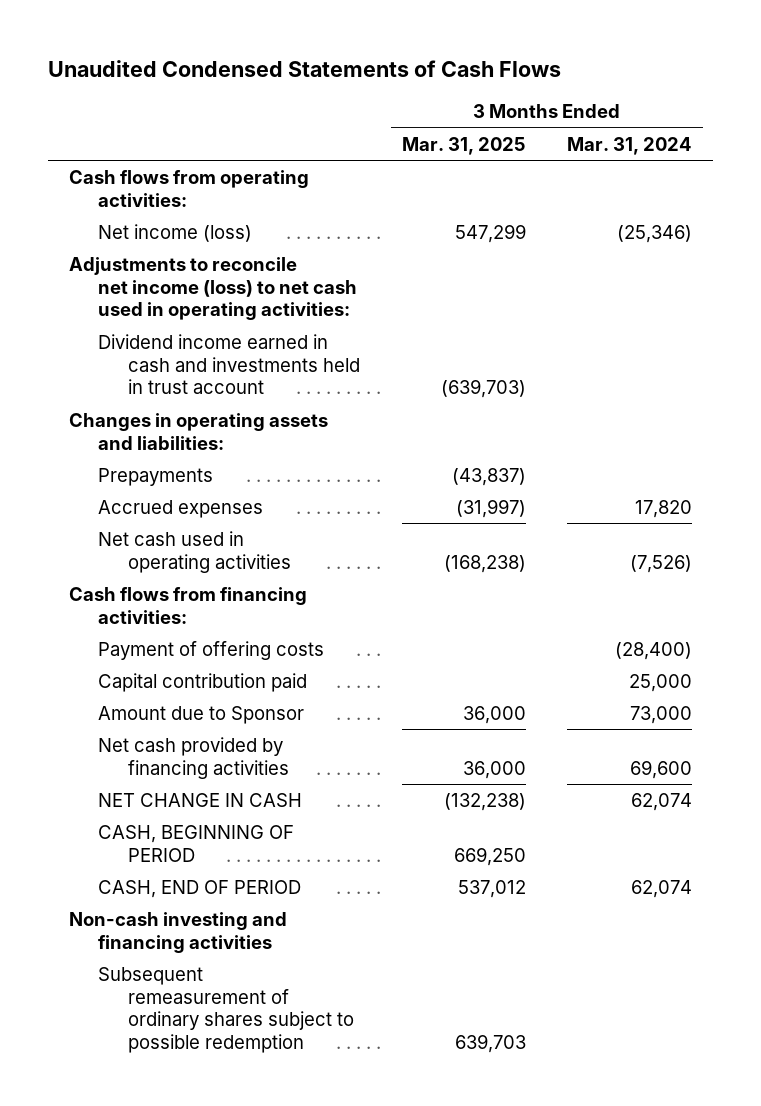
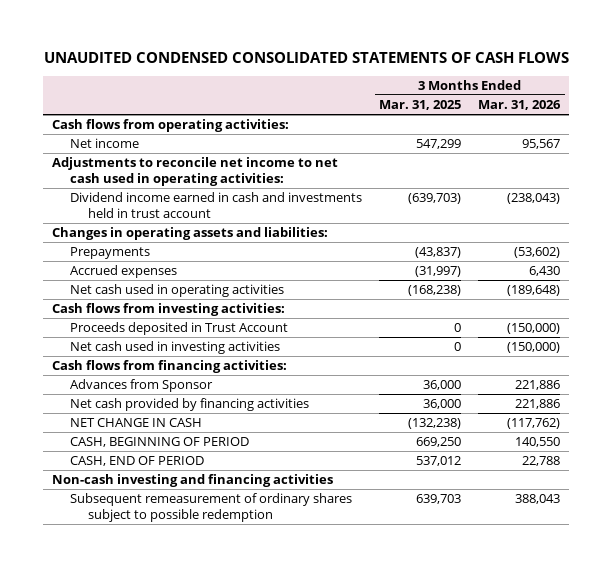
[47,59,561,77] Unaudited Condensed Statements of Cash Flows -> [44,51,570,63] UNAUDITED CONDENSED CONSOLIDATED STATEMENTS OF CASH FLOWS
[567,136,693,155] Mar. 31, 2024 -> none
none -> [478,99,562,110] Mar. 31, 2026
[98,224,253,243] Net income (loss) -> [70,138,140,149] Net income
[68,257,358,321] Adjustments to reconcile net income (loss) to net cash used in operating activities: -> [51,157,338,187] Adjustments to reconcile net income to net cash used in operating activities:
none -> [51,303,285,317] Cash flows from investing activities:
none -> [70,322,289,336] Proceeds deposited in Trust Account
none -> [70,341,281,355] Net cash used in investing activities
[98,641,325,661] Payment of offering costs -> none
[98,673,308,693] Capital contribution paid -> none
[98,706,305,725] Amount due to Sponsor -> [70,379,214,393] Advances from Sponsor

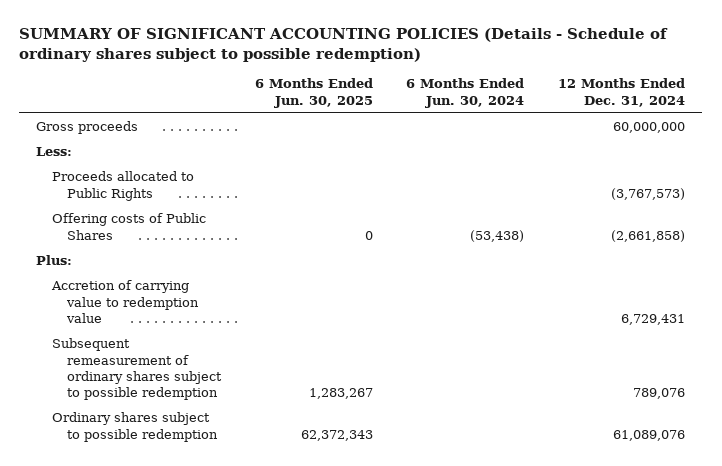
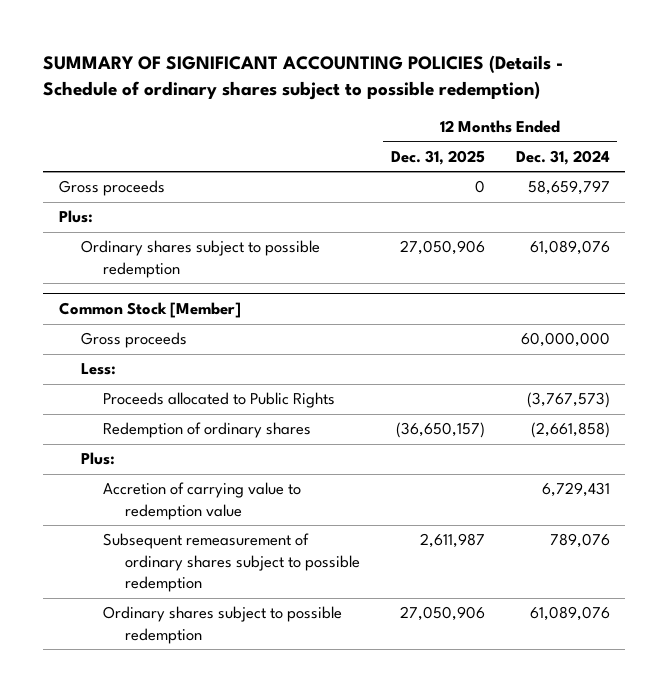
[254,78,373,108] 6 Months Ended Jun. 30, 2025 -> none
[406,78,525,108] 6 Months Ended Jun. 30, 2024 -> none
none -> [390,149,485,165] Dec. 31, 2025
none -> [58,180,165,197] Gross proceeds
none -> [58,210,93,224] Plus:
none -> [80,240,320,278] Ordinary shares subject to possible redemption
none -> [58,302,241,319] Common Stock [Member]
[51,213,206,240] Offering costs of Public Shares -> [102,422,311,439] Redemption of ordinary shares

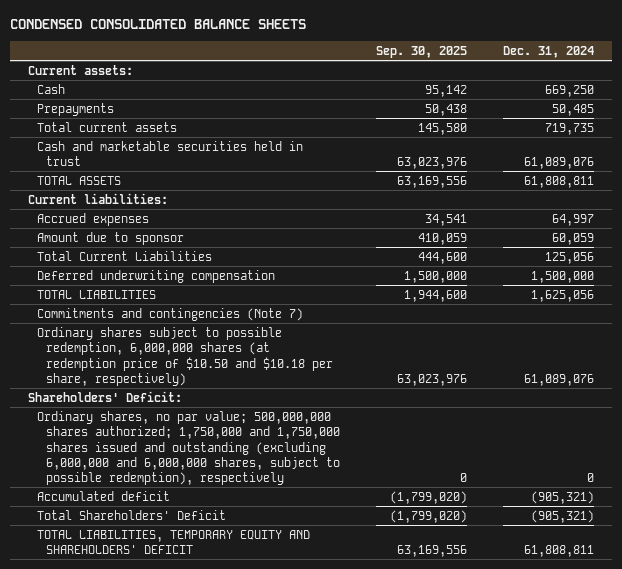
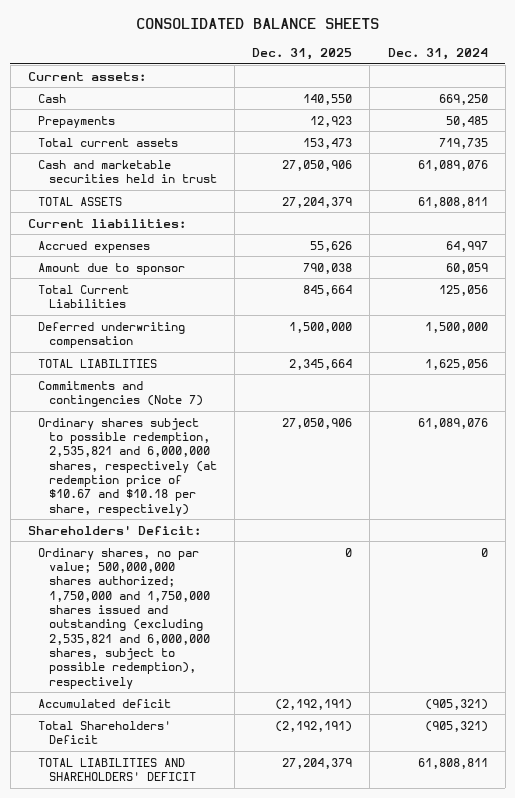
[10,19,307,30] CONDENSED CONSOLIDATED BALANCE SHEETS -> [135,17,379,29] CONSOLIDATED BALANCE SHEETS
[376,46,468,59] Sep. 30, 2025 -> none
none -> [252,47,353,60] Dec. 31, 2025
[37,326,333,386] Ordinary shares subject to possible redemption, 6,000,000 shares (at redemption price of $10.50 and $10.18 per share, respectively) -> [38,417,217,516] Ordinary shares subject to possible redemption, 2,535,821 and 6,000,000 shares, respectively (at redemption price of $10.67 and $10.18 per share, respectively)
[37,410,340,486] Ordinary shares, no par value; 500,000,000 shares authorized; 1,750,000 and 1,750,000 shares issued and outstanding (excluding 6,000,000 and 6,000,000 shares, subject to possible redemption), respectively -> [38,547,210,689] Ordinary shares, no par value; 500,000,000 shares authorized; 1,750,000 and 1,750,000 shares issued and outstanding (excluding 2,535,821 and 6,000,000 shares, subject to possible redemption), respectively
[37,529,311,555] TOTAL LIABILITIES, TEMPORARY EQUITY AND SHAREHOLDERS' DEFICIT -> [38,757,196,782] TOTAL LIABILITIES AND SHAREHOLDERS' DEFICIT

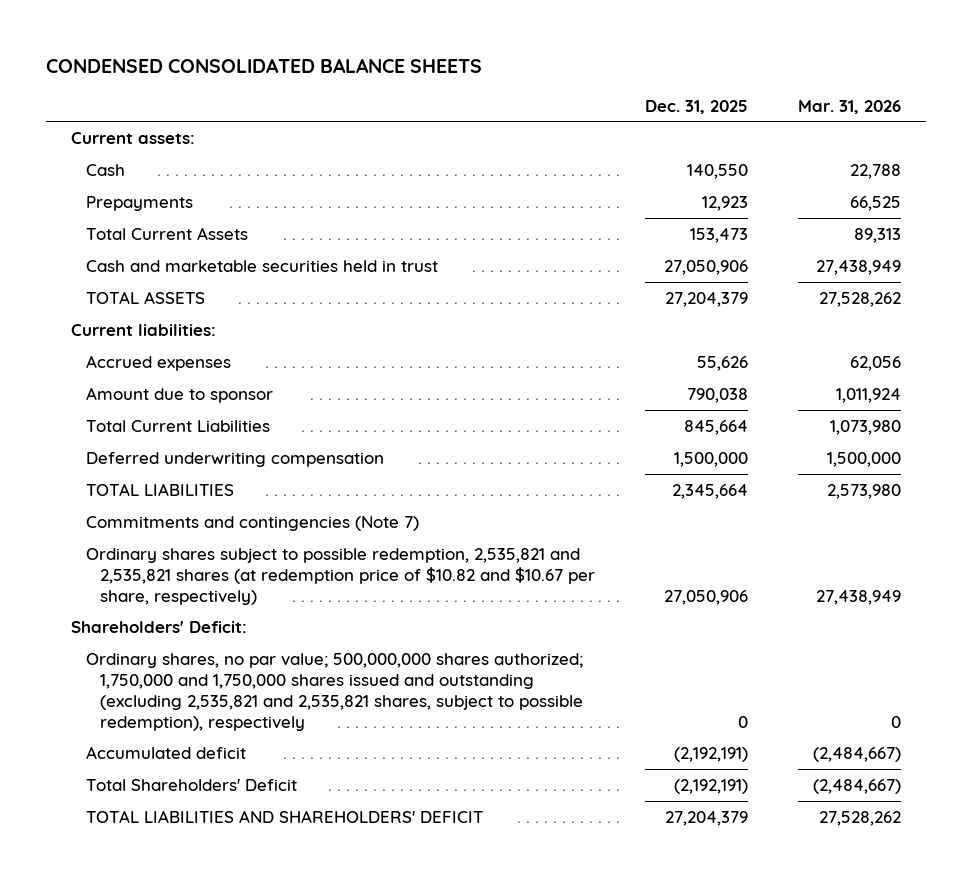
[135,17,379,29] CONSOLIDATED BALANCE SHEETS -> [46,57,483,73] CONDENSED CONSOLIDATED BALANCE SHEETS
[387,47,488,60] Dec. 31, 2024 -> none
none -> [797,99,901,114] Mar. 31, 2026
[38,137,179,147] Total current assets -> [85,226,248,240] Total Current Assets
[38,417,217,516] Ordinary shares subject to possible redemption, 2,535,821 and 6,000,000 shares, respectively (at redemption price of $10.67 and $10.18 per share, respectively) -> [85,547,595,605] Ordinary shares subject to possible redemption, 2,535,821 and 2,535,821 shares (at redemption price of $10.82 and $10.67 per share, respectively)
[38,547,210,689] Ordinary shares, no par value; 500,000,000 shares authorized; 1,750,000 and 1,750,000 shares issued and outstanding (excluding 2,535,821 and 6,000,000 shares, subject to possible redemption), respectively -> [85,652,583,731] Ordinary shares, no par value; 500,000,000 shares authorized; 1,750,000 and 1,750,000 shares issued and outstanding (excluding 2,535,821 and 2,535,821 shares, subject to possible redemption), respectively

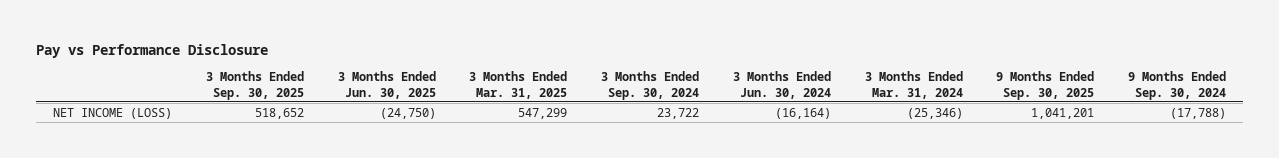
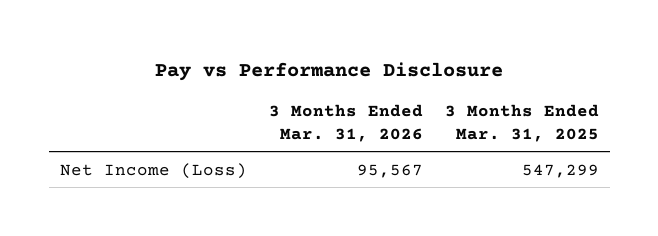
[205,71,304,100] 3 Months Ended Sep. 30, 2025 -> none
[337,71,436,99] 3 Months Ended Jun. 30, 2025 -> none
[601,71,700,100] 3 Months Ended Sep. 30, 2024 -> none
[732,71,831,99] 3 Months Ended Jun. 30, 2024 -> none
[864,71,963,99] 3 Months Ended Mar. 31, 2024 -> none
[996,71,1095,100] 9 Months Ended Sep. 30, 2025 -> none
[1128,71,1227,100] 9 Months Ended Sep. 30, 2024 -> none
none -> [268,104,423,143] 3 Months Ended Mar. 31, 2026
[52,107,172,119] NET INCOME (LOSS) -> [59,162,247,179] Net Income (Loss)

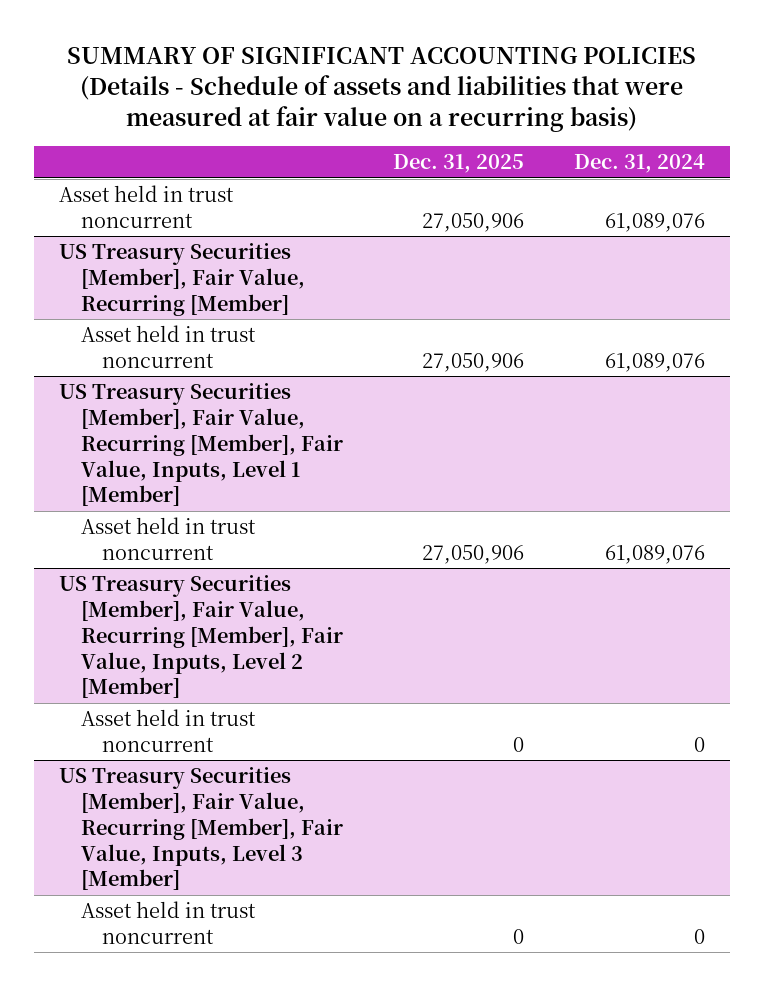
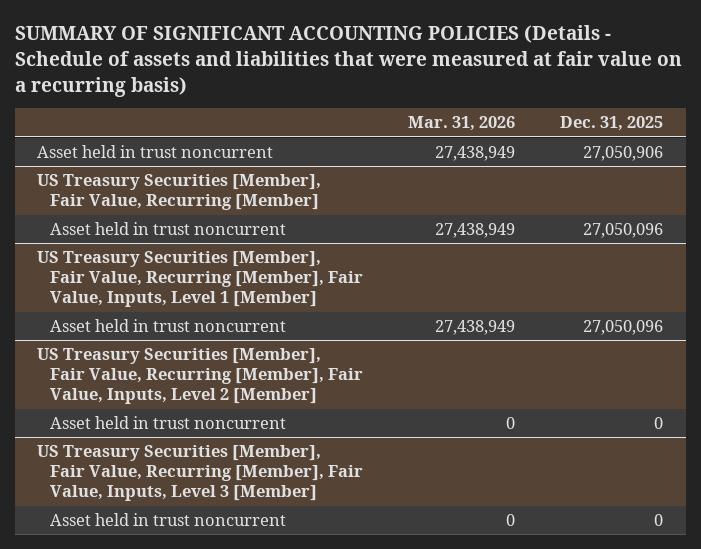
[573,154,705,174] Dec. 31, 2024 -> none
none -> [408,116,516,132] Mar. 31, 2026
[421,352,524,372] 27,050,906 -> [583,223,664,239] 27,050,096
[421,544,524,564] 27,050,906 -> [583,320,664,336] 27,050,096

